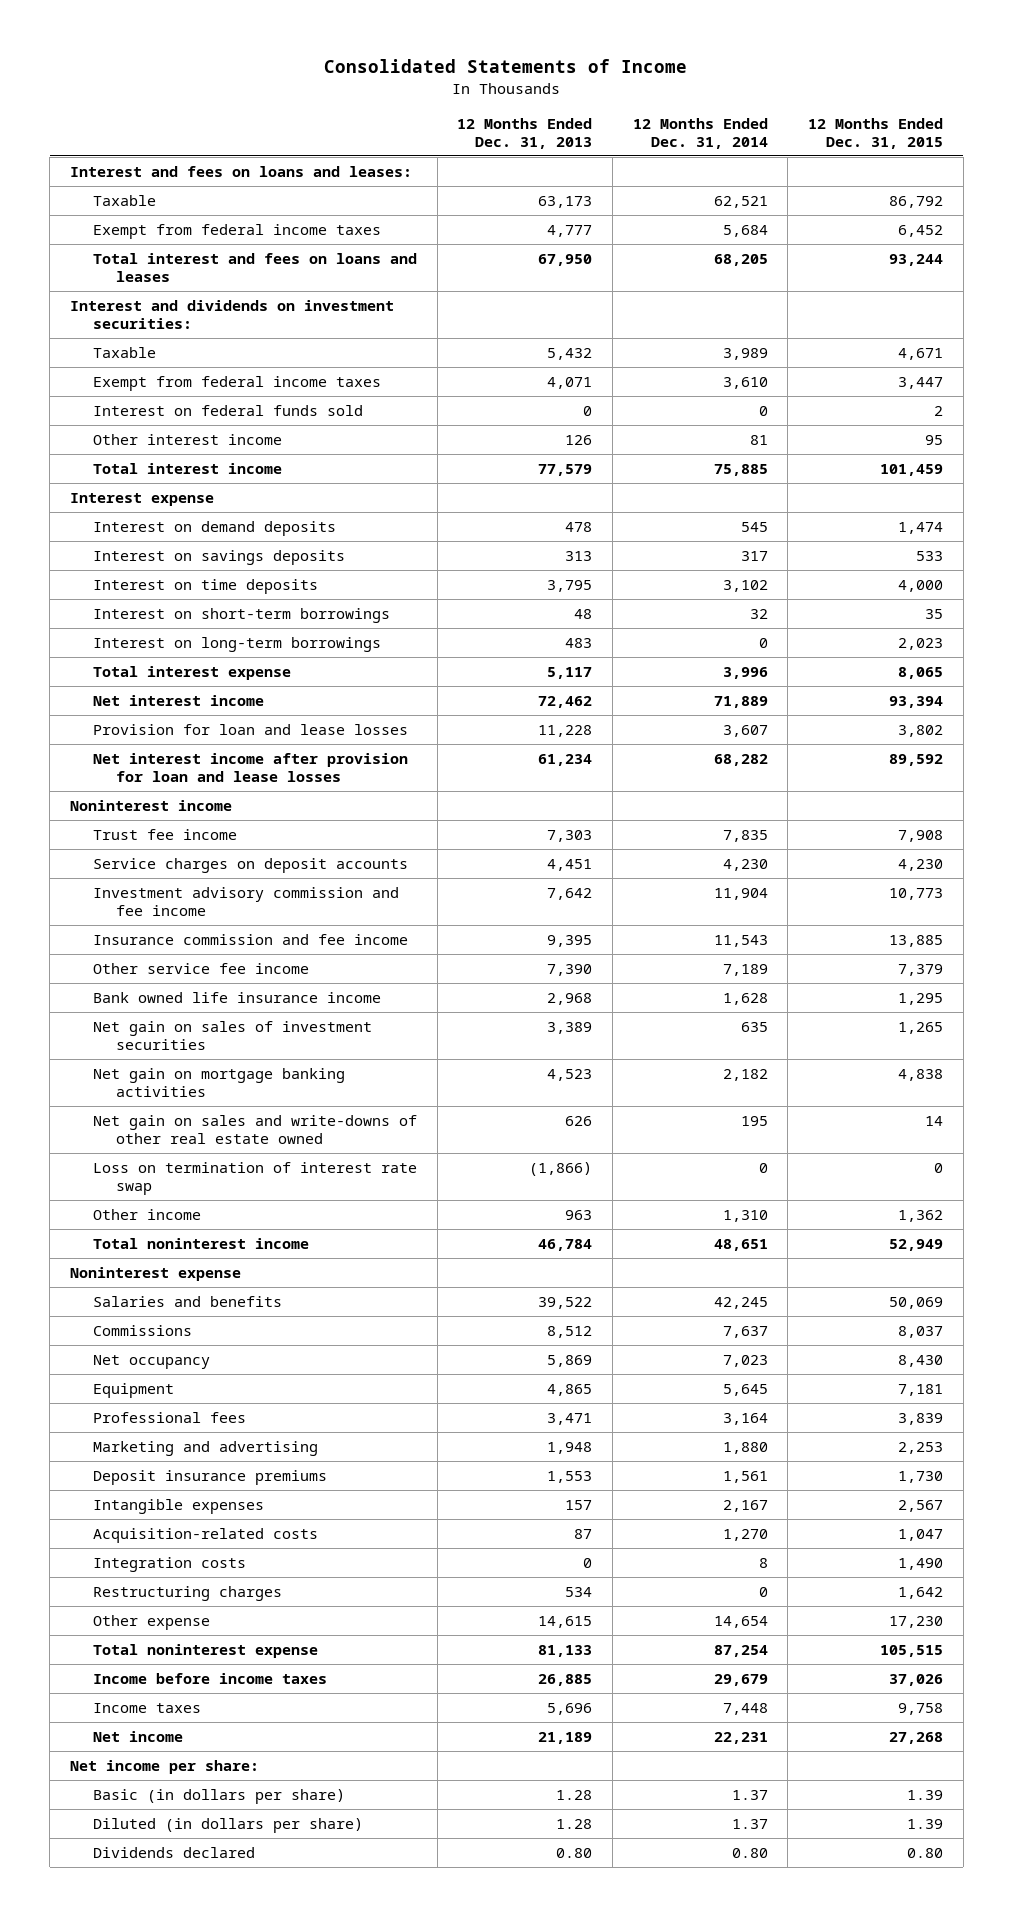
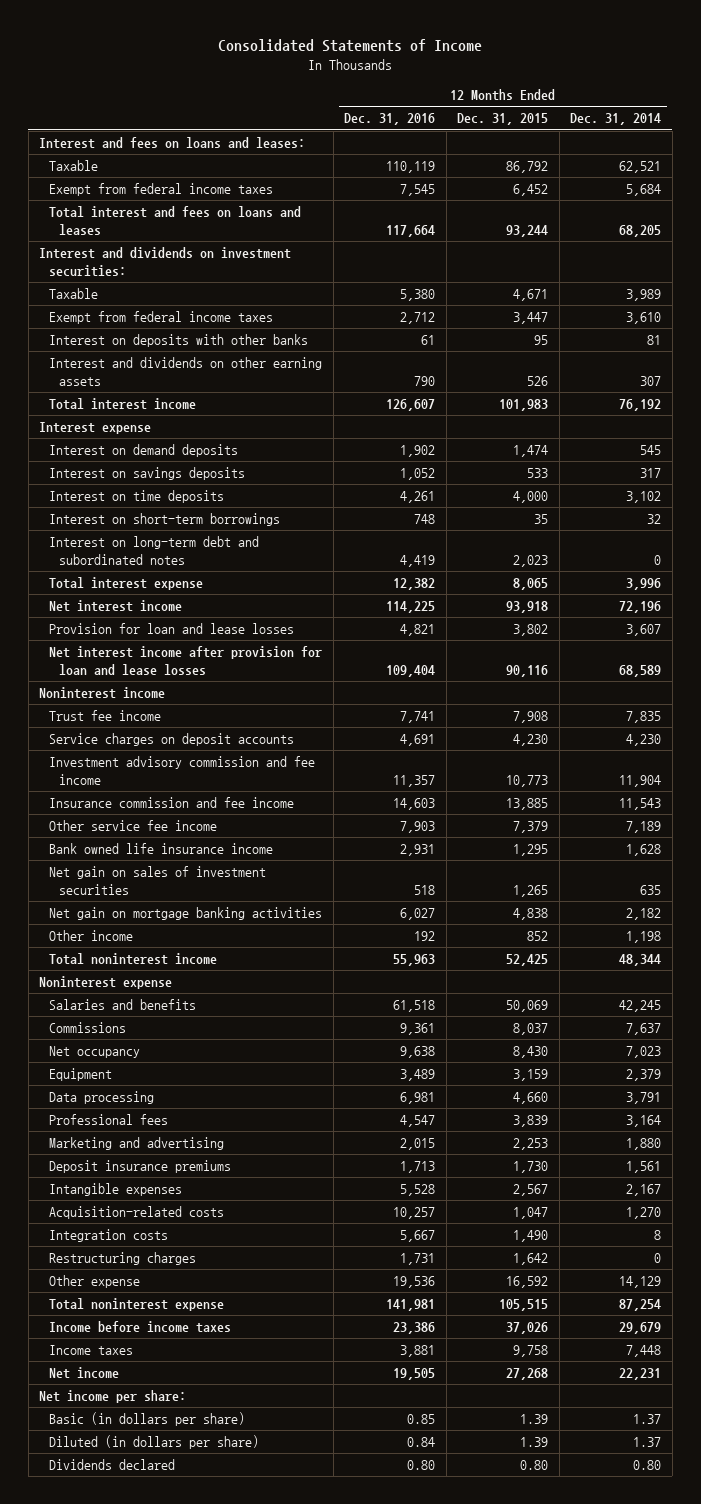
[457,118,593,149] 12 Months Ended Dec. 31, 2013 -> none
none -> [344,113,436,126] Dec. 31, 2016
[92,404,363,416] Interest on federal funds sold -> none
none -> [49,334,309,348] Interest on deposits with other banks
[92,433,282,445] Other interest income -> [49,357,323,387] Interest and dividends on other earning assets
[749,434,768,445] 81 -> [640,376,662,387] 307
[925,434,944,445] 95 -> [527,376,549,387] 526
[713,463,768,476] 75,885 -> [619,399,662,412] 76,192
[880,463,944,476] 101,459 -> [499,399,549,412] 101,983
[92,636,381,652] Interest on long-term borrowings -> [49,536,260,566] Interest on long-term debt and subordinated notes
[713,695,768,708] 71,889 -> [619,601,662,614] 72,196
[889,695,944,708] 93,394 -> [506,601,549,614] 93,918
[713,753,768,766] 68,282 -> [619,665,662,678] 68,589
[889,753,944,766] 89,592 -> [506,665,549,678] 90,116
[92,1114,417,1144] Net gain on sales and write-downs of other real estate owned -> none
[92,1161,417,1195] Loss on termination of interest rate swap -> none
[722,1209,768,1222] 1,310 -> [626,931,662,944] 1,198
[898,1209,944,1222] 1,362 -> [527,931,549,942] 852
[713,1238,768,1251] 48,651 -> [619,954,662,967] 48,344
[889,1238,944,1251] 52,949 -> [506,954,549,967] 52,425
[722,1383,768,1396] 5,645 -> [626,1069,662,1082] 2,379
[898,1383,944,1396] 7,181 -> [513,1069,549,1082] 3,159
none -> [49,1091,155,1105] Data processing
[713,1615,768,1628] 14,654 -> [619,1276,662,1289] 14,129
[889,1615,944,1628] 17,230 -> [506,1276,549,1289] 16,592

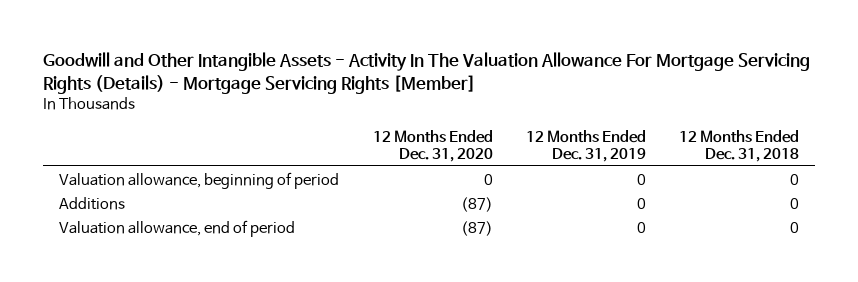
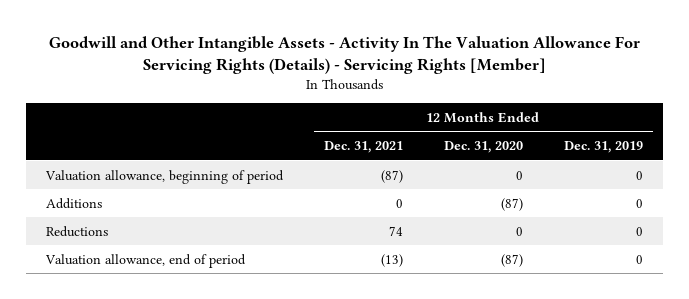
[42,52,810,95] Goodwill and Other Intangible Assets - Activity In The Valuation Allowance For Mortgage Servicing Rights (Details) - Mortgage Servicing Rights [Member] -> [48,35,640,74] Goodwill and Other Intangible Assets - Activity In The Valuation Allowance For Servicing Rights (Details) - Servicing Rights [Member]
[678,129,799,163] 12 Months Ended Dec. 31, 2018 -> none
none -> [324,141,404,154] Dec. 31, 2021
none -> [46,225,109,237] Reductions

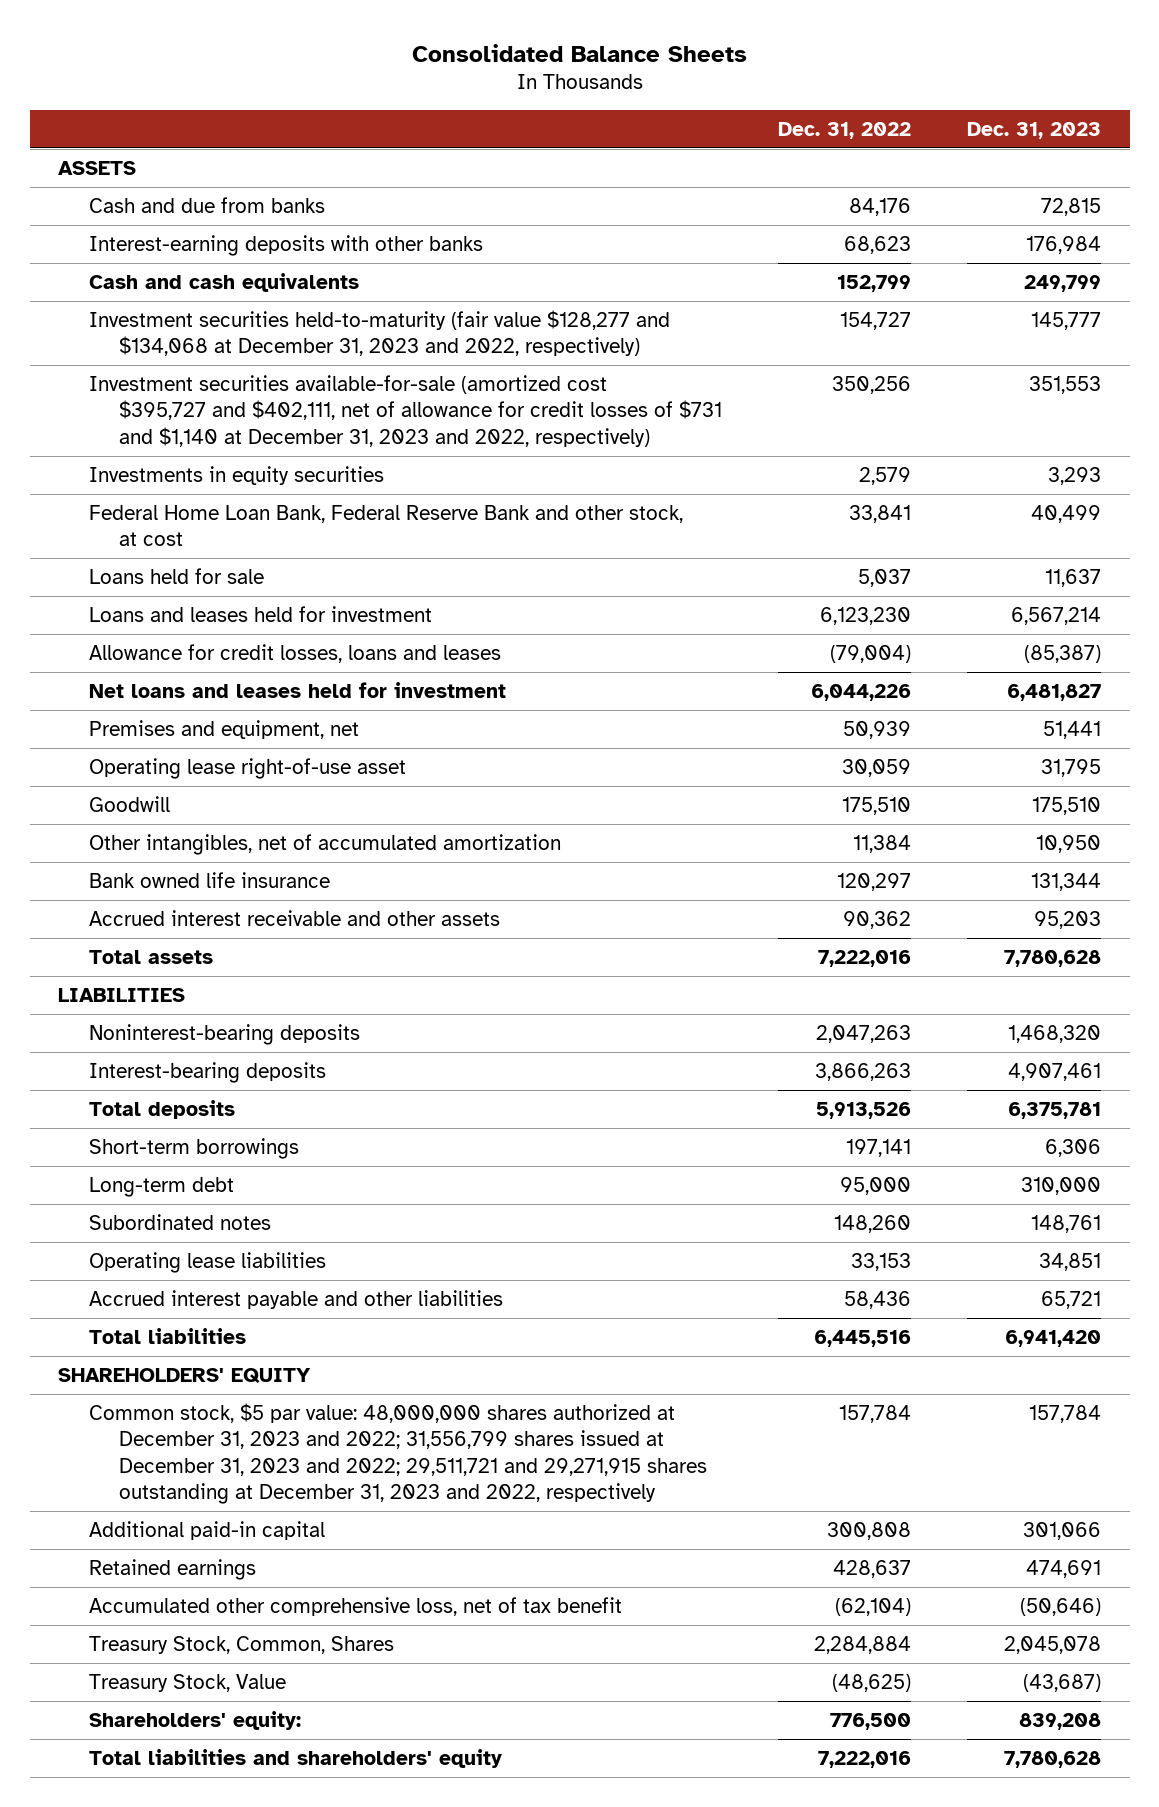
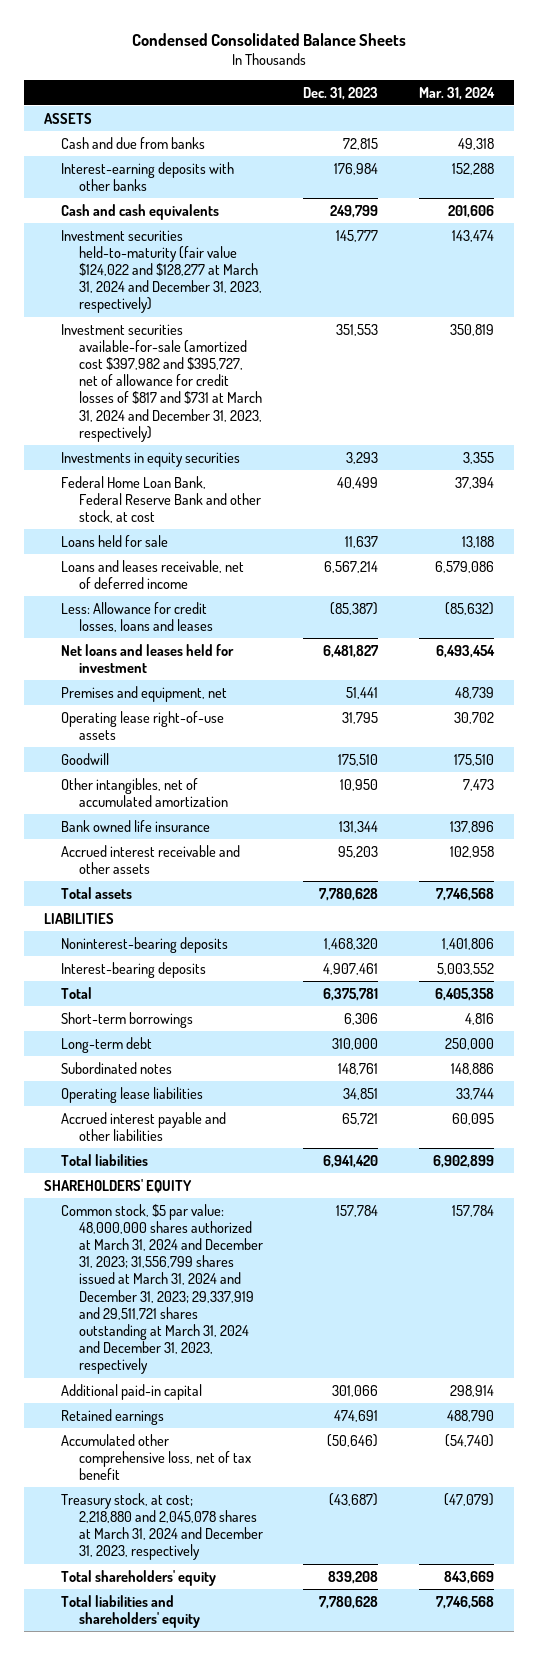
[411,43,747,62] Consolidated Balance Sheets -> [131,33,406,47] Condensed Consolidated Balance Sheets
[778,121,912,139] Dec. 31, 2022 -> none
none -> [418,86,495,100] Mar. 31, 2024
[88,309,670,357] Investment securities held-to-maturity (fair value $128,277 and $134,068 at December 31, 2023 and 2022, respectively) -> [61,229,263,314] Investment securities held-to-maturity (fair value $124,022 and $128,277 at March 31, 2024 and December 31, 2023, respectively)
[88,374,723,447] Investment securities available-for-sale (amortized cost $395,727 and $402,111, net of allowance for credit losses of $731 and $1,140 at December 31, 2023 and 2022, respectively) -> [61,323,263,442] Investment securities available-for-sale (amortized cost $397,982 and $395,727, net of allowance for credit losses of $817 and $731 at March 31, 2024 and December 31, 2023, respectively)
[88,605,432,622] Loans and leases held for investment -> [61,559,245,589] Loans and leases receivable, net of deferred income
[88,643,501,663] Allowance for credit losses, loans and leases -> [61,601,214,632] Less: Allowance for credit losses, loans and leases
[88,757,406,779] Operating lease right-of-use asset -> [61,710,225,740] Operating lease right-of-use assets
[88,1099,235,1119] Total deposits -> [61,986,93,999] Total
[88,1402,708,1505] Common stock, $5 par value: 48,000,000 shares authorized at December 31, 2023 and 2022; 31,556,799 shares issued at December 31, 2023 and 2022; 29,511,721 and 29,271,915 shares outstanding at December 31, 2023 and 2022, respectively -> [61,1203,264,1375] Common stock, $5 par value: 48,000,000 shares authorized at March 31, 2024 and December 31, 2023; 31,556,799 shares issued at March 31, 2024 and December 31, 2023; 29,337,919 and 29,511,721 shares outstanding at March 31, 2024 and December 31, 2023, respectively
[88,1635,394,1654] Treasury Stock, Common, Shares -> none
[88,1673,286,1692] Treasury Stock, Value -> [61,1492,264,1561] Treasury stock, at cost; 2,218,880 and 2,045,078 shares at March 31, 2024 and December 31, 2023, respectively
[88,1710,301,1730] Shareholders' equity: -> [61,1569,217,1586] Total shareholders' equity

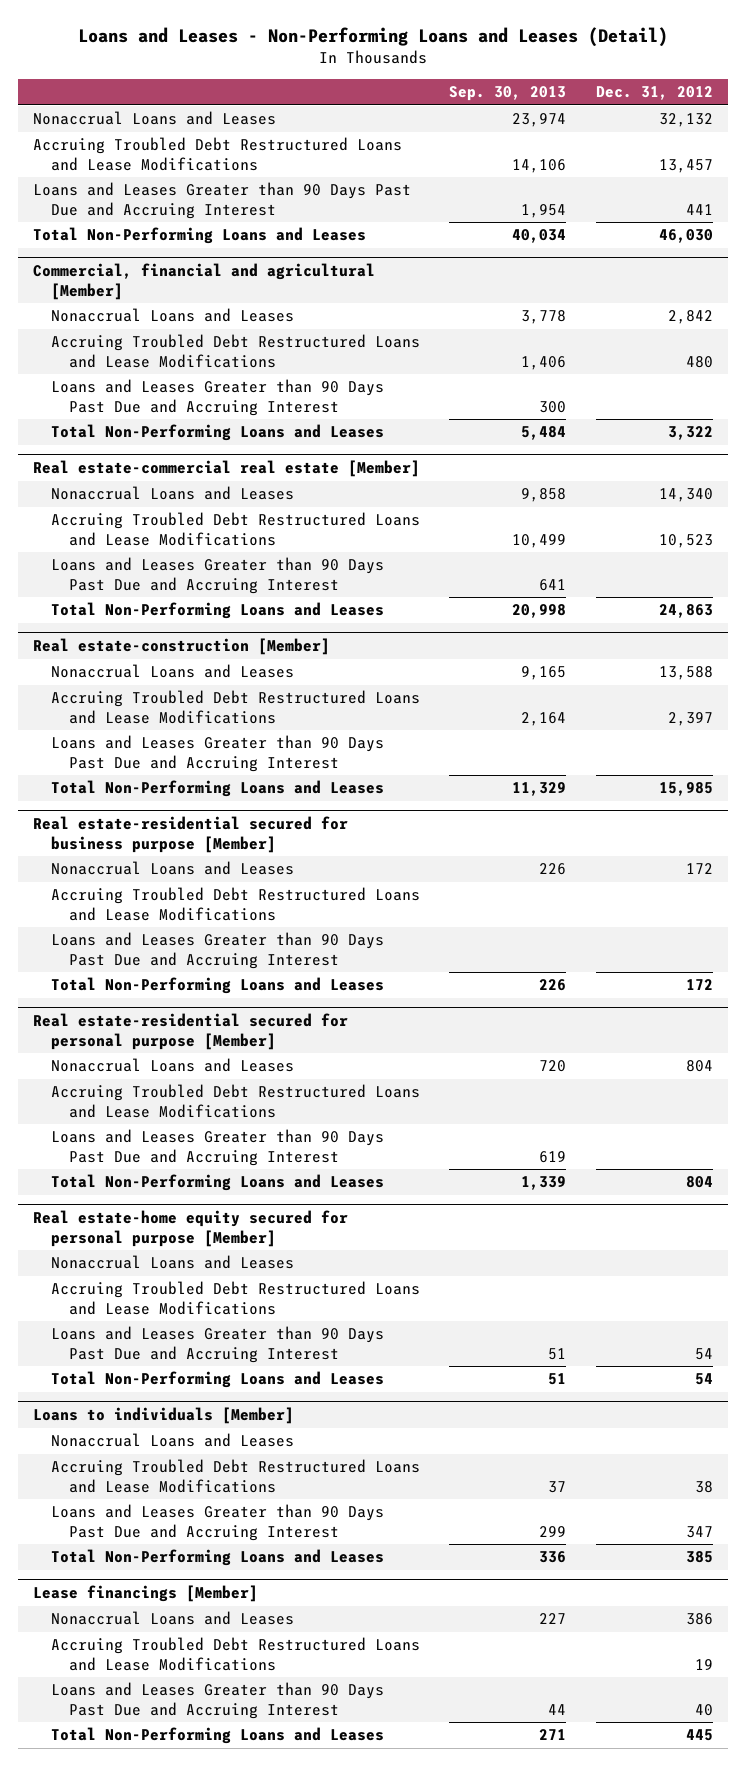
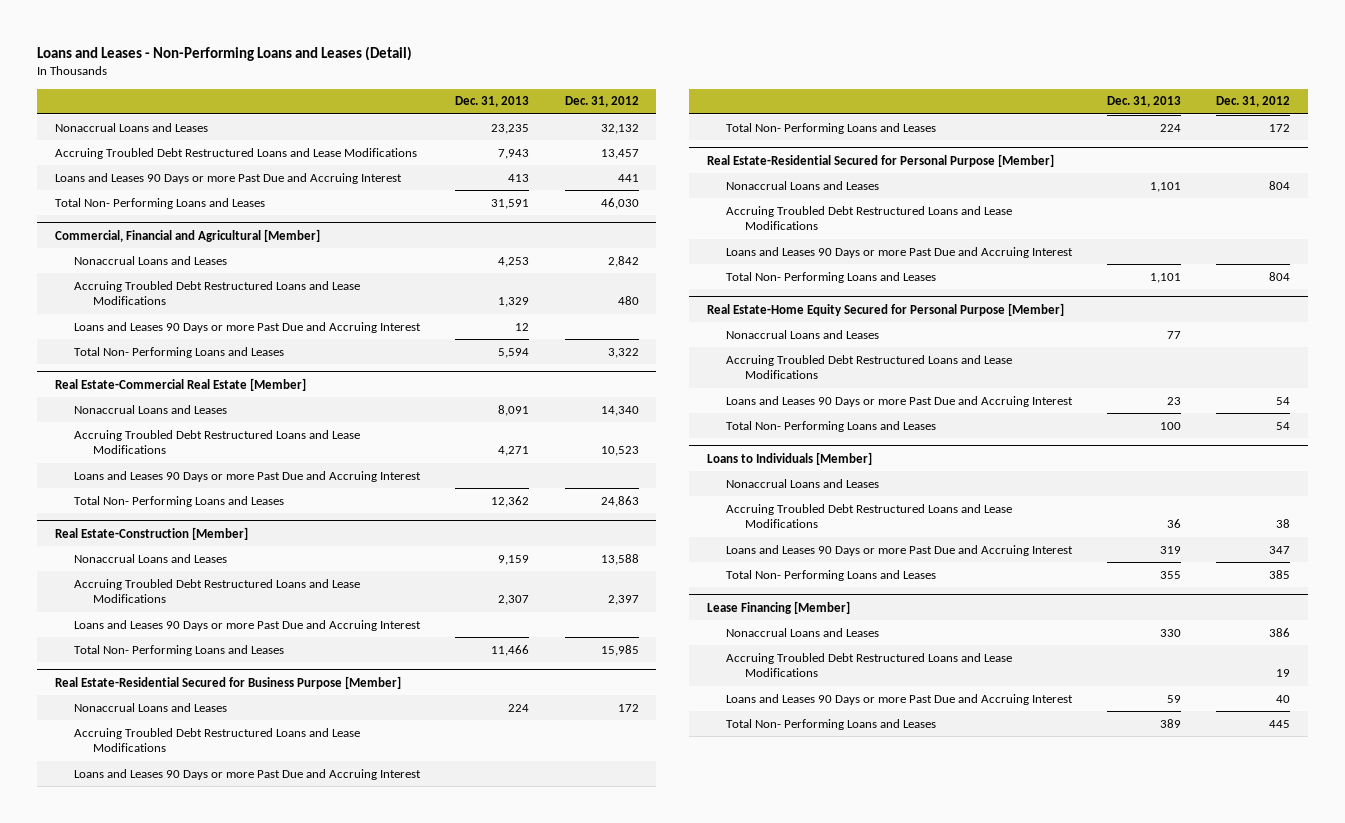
[449,86,567,102] Sep. 30, 2013 -> none
none -> [455,96,530,108] Dec. 31, 2013
[32,182,411,219] Loans and Leases Greater than 90 Days Past Due and Accruing Interest -> [55,172,403,184] Loans and Leases 90 Days or more Past Due and Accruing Interest
[32,227,366,245] Total Non-Performing Loans and Leases -> [55,197,266,209] Total Non- Performing Loans and Leases
[32,263,375,300] Commercial, financial and agricultural [Member] -> [55,228,321,242] Commercial, Financial and Agricultural [Member]
[50,379,384,416] Loans and Leases Greater than 90 Days Past Due and Accruing Interest -> [74,321,422,333] Loans and Leases 90 Days or more Past Due and Accruing Interest
[50,424,384,442] Total Non-Performing Loans and Leases -> [74,346,285,358] Total Non- Performing Loans and Leases
[32,460,420,478] Real estate-commercial real estate [Member] -> [55,377,307,391] Real Estate-Commercial Real Estate [Member]
[50,557,384,594] Loans and Leases Greater than 90 Days Past Due and Accruing Interest -> [74,470,422,482] Loans and Leases 90 Days or more Past Due and Accruing Interest
[50,602,384,620] Total Non-Performing Loans and Leases -> [74,495,285,507] Total Non- Performing Loans and Leases
[32,638,330,656] Real estate-construction [Member] -> [55,526,249,540] Real Estate-Construction [Member]
[50,735,384,772] Loans and Leases Greater than 90 Days Past Due and Accruing Interest -> [74,619,422,631] Loans and Leases 90 Days or more Past Due and Accruing Interest
[50,780,384,798] Total Non-Performing Loans and Leases -> [74,644,285,656] Total Non- Performing Loans and Leases
[32,816,348,853] Real estate-residential secured for business purpose [Member] -> [55,675,402,689] Real Estate-Residential Secured for Business Purpose [Member]
[50,932,384,969] Loans and Leases Greater than 90 Days Past Due and Accruing Interest -> [74,768,422,780] Loans and Leases 90 Days or more Past Due and Accruing Interest
[50,977,384,995] Total Non-Performing Loans and Leases -> [725,122,936,134] Total Non- Performing Loans and Leases
[32,1013,348,1050] Real estate-residential secured for personal purpose [Member] -> [706,153,1054,167] Real Estate-Residential Secured for Personal Purpose [Member]
[50,1129,384,1166] Loans and Leases Greater than 90 Days Past Due and Accruing Interest -> [725,246,1073,258] Loans and Leases 90 Days or more Past Due and Accruing Interest
[50,1174,384,1192] Total Non-Performing Loans and Leases -> [725,271,936,283] Total Non- Performing Loans and Leases
[32,1210,348,1247] Real estate-home equity secured for personal purpose [Member] -> [706,302,1064,316] Real Estate-Home Equity Secured for Personal Purpose [Member]
[50,1326,384,1363] Loans and Leases Greater than 90 Days Past Due and Accruing Interest -> [725,395,1073,407] Loans and Leases 90 Days or more Past Due and Accruing Interest
[50,1371,384,1389] Total Non-Performing Loans and Leases -> [725,420,936,432] Total Non- Performing Loans and Leases
[32,1407,294,1425] Loans to individuals [Member] -> [706,451,872,465] Loans to Individuals [Member]
[50,1504,384,1541] Loans and Leases Greater than 90 Days Past Due and Accruing Interest -> [725,544,1073,556] Loans and Leases 90 Days or more Past Due and Accruing Interest
[50,1549,384,1567] Total Non-Performing Loans and Leases -> [725,569,936,581] Total Non- Performing Loans and Leases
[32,1585,258,1603] Lease financings [Member] -> [706,600,850,614] Lease Financing [Member]
[50,1682,384,1719] Loans and Leases Greater than 90 Days Past Due and Accruing Interest -> [725,693,1073,705] Loans and Leases 90 Days or more Past Due and Accruing Interest
[50,1727,384,1745] Total Non-Performing Loans and Leases -> [725,718,936,730] Total Non- Performing Loans and Leases

